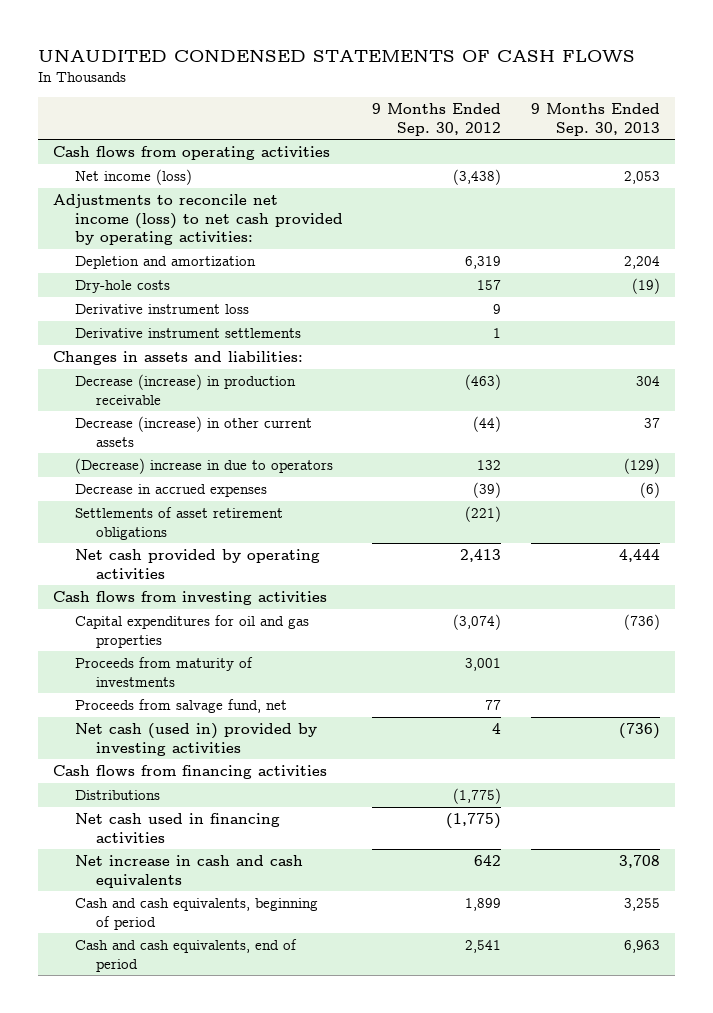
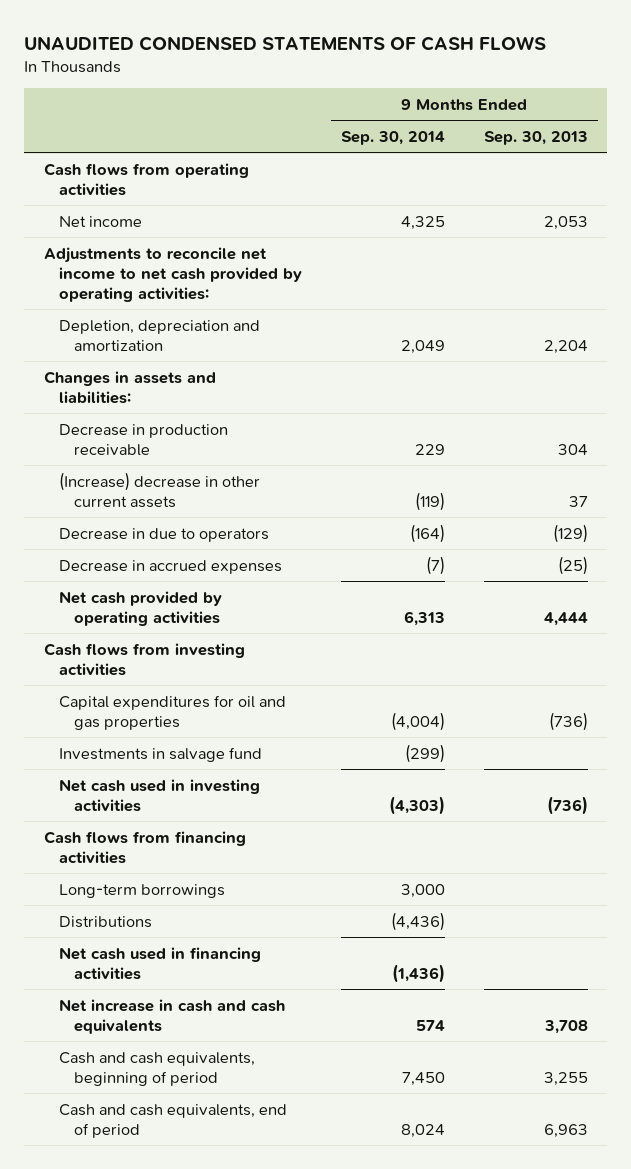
[372,102,502,136] 9 Months Ended Sep. 30, 2012 -> none
none -> [340,130,445,145] Sep. 30, 2014
[74,279,170,293] Dry-hole costs -> none
[74,303,249,314] Derivative instrument loss -> none
[74,327,301,338] Derivative instrument settlements -> none
[74,168,192,185] Net income (loss) -> [58,215,142,227] Net income
[52,193,343,246] Adjustments to reconcile net income (loss) to net cash provided by operating activities: -> [43,246,302,302] Adjustments to reconcile net income to net cash provided by operating activities:
[74,255,256,269] Depletion and amortization -> [58,319,260,351] Depletion, depreciation and amortization
[74,506,283,540] Settlements of asset retirement obligations -> none
[74,373,296,405] Decrease (increase) in production receivable -> [58,423,228,456] Decrease in production receivable
[74,415,312,447] Decrease (increase) in other current assets -> [58,471,260,508] (Increase) decrease in other current assets
[74,457,333,474] (Decrease) increase in due to operators -> [58,527,269,542] Decrease in due to operators
[639,481,660,498] (6) -> [557,555,588,575] (25)
[74,656,253,687] Proceeds from maturity of investments -> none
[74,698,287,713] Proceeds from salvage fund, net -> [58,746,262,762] Investments in salvage fund
[74,722,317,756] Net cash (used in) provided by investing activities -> [58,778,260,812] Net cash used in investing activities
none -> [58,883,225,898] Long-term borrowings

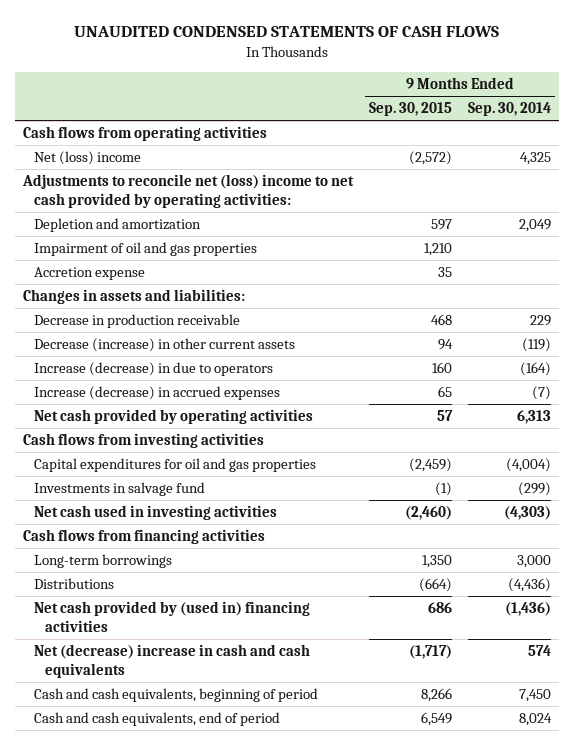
[483,130,588,145] Sep. 30, 2013 -> none
none -> [368,102,452,117] Sep. 30, 2015
[58,215,142,227] Net income -> [33,151,141,166] Net (loss) income
[43,246,302,302] Adjustments to reconcile net income to net cash provided by operating activities: -> [21,174,354,209] Adjustments to reconcile net (loss) income to net cash provided by operating activities:
[58,319,260,351] Depletion, depreciation and amortization -> [33,218,201,233] Depletion and amortization
none -> [33,242,257,257] Impairment of oil and gas properties
none -> [33,267,145,281] Accretion expense
[58,471,260,508] (Increase) decrease in other current assets -> [33,338,295,353] Decrease (increase) in other current assets
[58,527,269,542] Decrease in due to operators -> [33,362,273,377] Increase (decrease) in due to operators
[58,559,282,574] Decrease in accrued expenses -> [33,386,280,401] Increase (decrease) in accrued expenses
[58,946,261,980] Net cash used in financing activities -> [33,601,310,633] Net cash provided by (used in) financing activities
[58,998,285,1034] Net increase in cash and cash equivalents -> [33,644,310,679] Net (decrease) increase in cash and cash equivalents

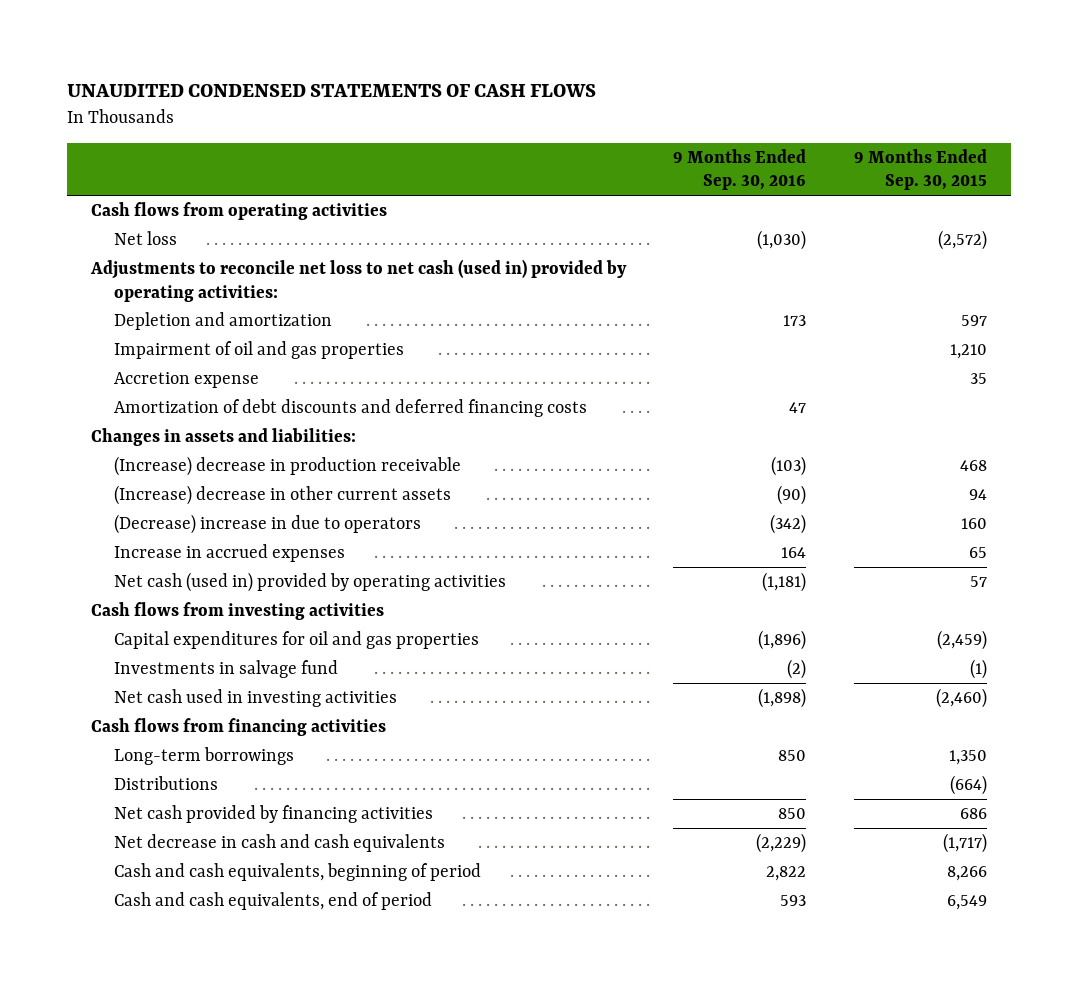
[468,102,552,117] Sep. 30, 2014 -> none
none -> [673,148,807,191] 9 Months Ended Sep. 30, 2016
[33,151,141,166] Net (loss) income -> [114,231,178,246] Net loss
[21,174,354,209] Adjustments to reconcile net (loss) income to net cash provided by operating activities: -> [89,259,627,302] Adjustments to reconcile net loss to net cash (used in) provided by operating activities:
none -> [114,399,588,418] Amortization of debt discounts and deferred financing costs
[33,314,240,329] Decrease in production receivable -> [114,456,462,477] (Increase) decrease in production receivable
[33,338,295,353] Decrease (increase) in other current assets -> [114,485,452,506] (Increase) decrease in other current assets
[33,362,273,377] Increase (decrease) in due to operators -> [114,514,422,535] (Decrease) increase in due to operators
[33,386,280,401] Increase (decrease) in accrued expenses -> [114,544,346,563] Increase in accrued expenses
[33,409,313,425] Net cash provided by operating activities -> [114,572,507,593] Net cash (used in) provided by operating activities
[33,601,310,633] Net cash provided by (used in) financing activities -> [114,805,434,824] Net cash provided by financing activities
[33,644,310,679] Net (decrease) increase in cash and cash equivalents -> [114,834,446,853] Net decrease in cash and cash equivalents

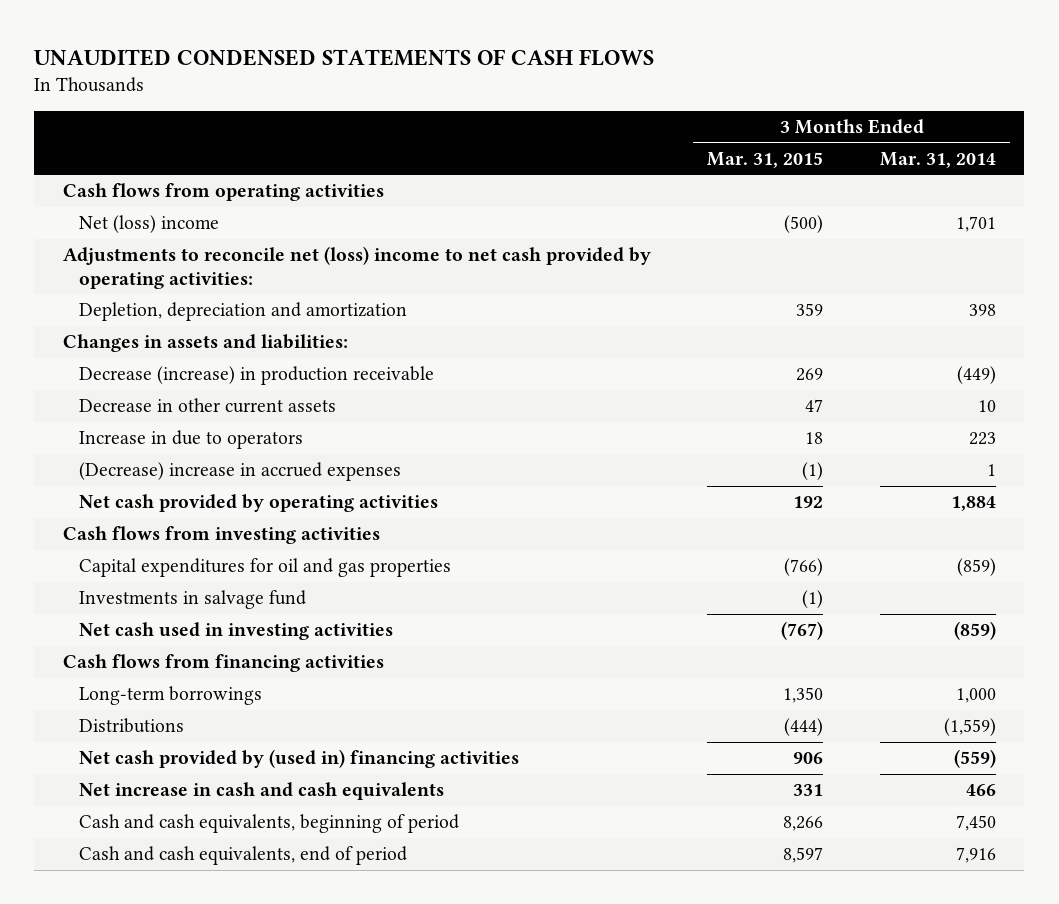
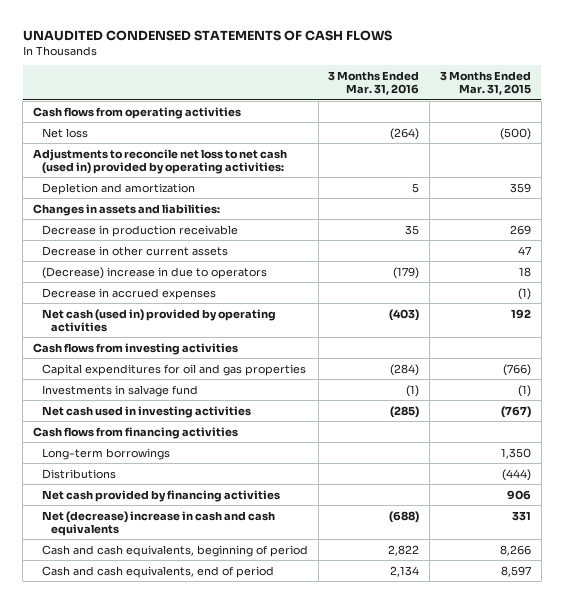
[880,151,997,168] Mar. 31, 2014 -> none
none -> [328,71,420,96] 3 Months Ended Mar. 31, 2016
[78,215,219,234] Net (loss) income -> [41,127,88,138] Net loss
[62,246,651,289] Adjustments to reconcile net (loss) income to net cash provided by operating activities: -> [33,148,288,174] Adjustments to reconcile net loss to net cash (used in) provided by operating activities:
[78,302,407,322] Depletion, depreciation and amortization -> [41,182,195,195] Depletion and amortization
[78,366,434,386] Decrease (increase) in production receivable -> [41,224,238,237] Decrease in production receivable
[78,430,303,450] Increase in due to operators -> [41,266,267,279] (Decrease) increase in due to operators
[78,462,401,482] (Decrease) increase in accrued expenses -> [41,287,216,300] Decrease in accrued expenses
[78,494,438,513] Net cash provided by operating activities -> [41,308,276,332] Net cash (used in) provided by operating activities
[78,749,519,769] Net cash provided by (used in) financing activities -> [41,489,280,502] Net cash provided by financing activities
[78,782,444,801] Net increase in cash and cash equivalents -> [41,510,275,536] Net (decrease) increase in cash and cash equivalents

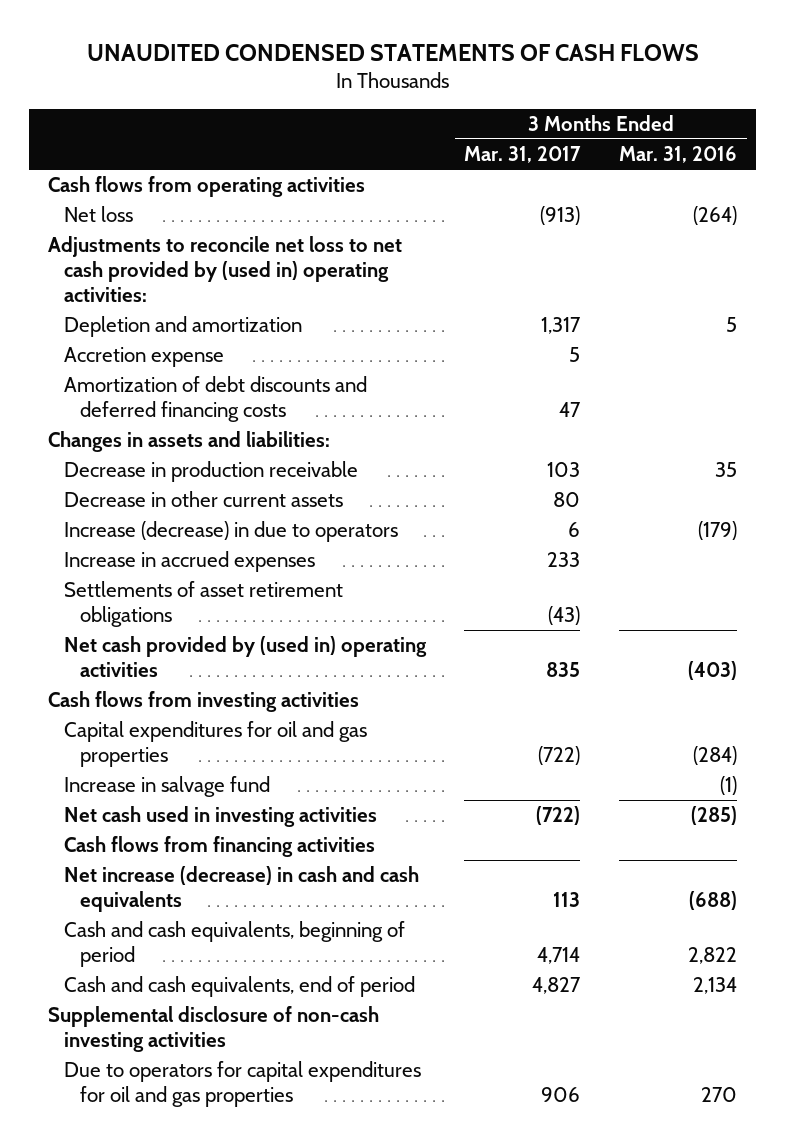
[440,71,532,96] 3 Months Ended Mar. 31, 2015 -> none
none -> [464,146,582,164] Mar. 31, 2017
[33,148,288,174] Adjustments to reconcile net loss to net cash (used in) provided by operating activities: -> [48,236,403,302] Adjustments to reconcile net loss to net cash provided by (used in) operating activities:
none -> [63,347,224,368] Accretion expense
none -> [63,376,367,423] Amortization of debt discounts and deferred financing costs
[41,266,267,279] (Decrease) increase in due to operators -> [63,521,398,543] Increase (decrease) in due to operators
[41,287,216,300] Decrease in accrued expenses -> [63,551,315,573] Increase in accrued expenses
none -> [63,581,343,628] Settlements of asset retirement obligations
[41,308,276,332] Net cash (used in) provided by operating activities -> [63,636,427,678] Net cash provided by (used in) operating activities
[41,384,198,397] Investments in salvage fund -> [63,776,270,798] Increase in salvage fund
[41,447,170,460] Long-term borrowings -> none
[41,468,116,479] Distributions -> none
[41,489,280,502] Net cash provided by financing activities -> none
[41,510,275,536] Net (decrease) increase in cash and cash equivalents -> [63,866,419,913] Net increase (decrease) in cash and cash equivalents
none -> [48,1006,380,1053] Supplemental disclosure of non-cash investing activities
none -> [63,1061,421,1108] Due to operators for capital expenditures for oil and gas properties

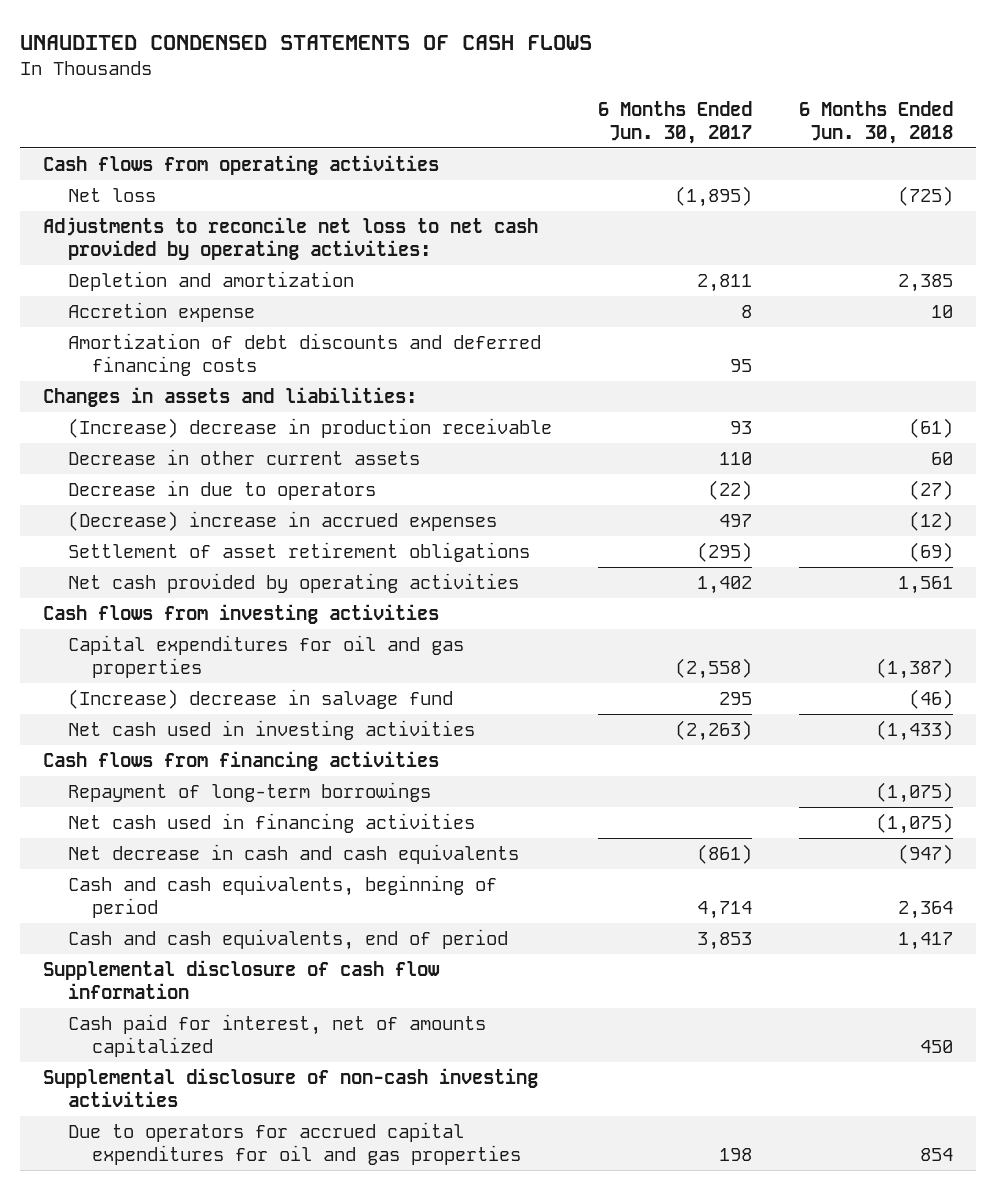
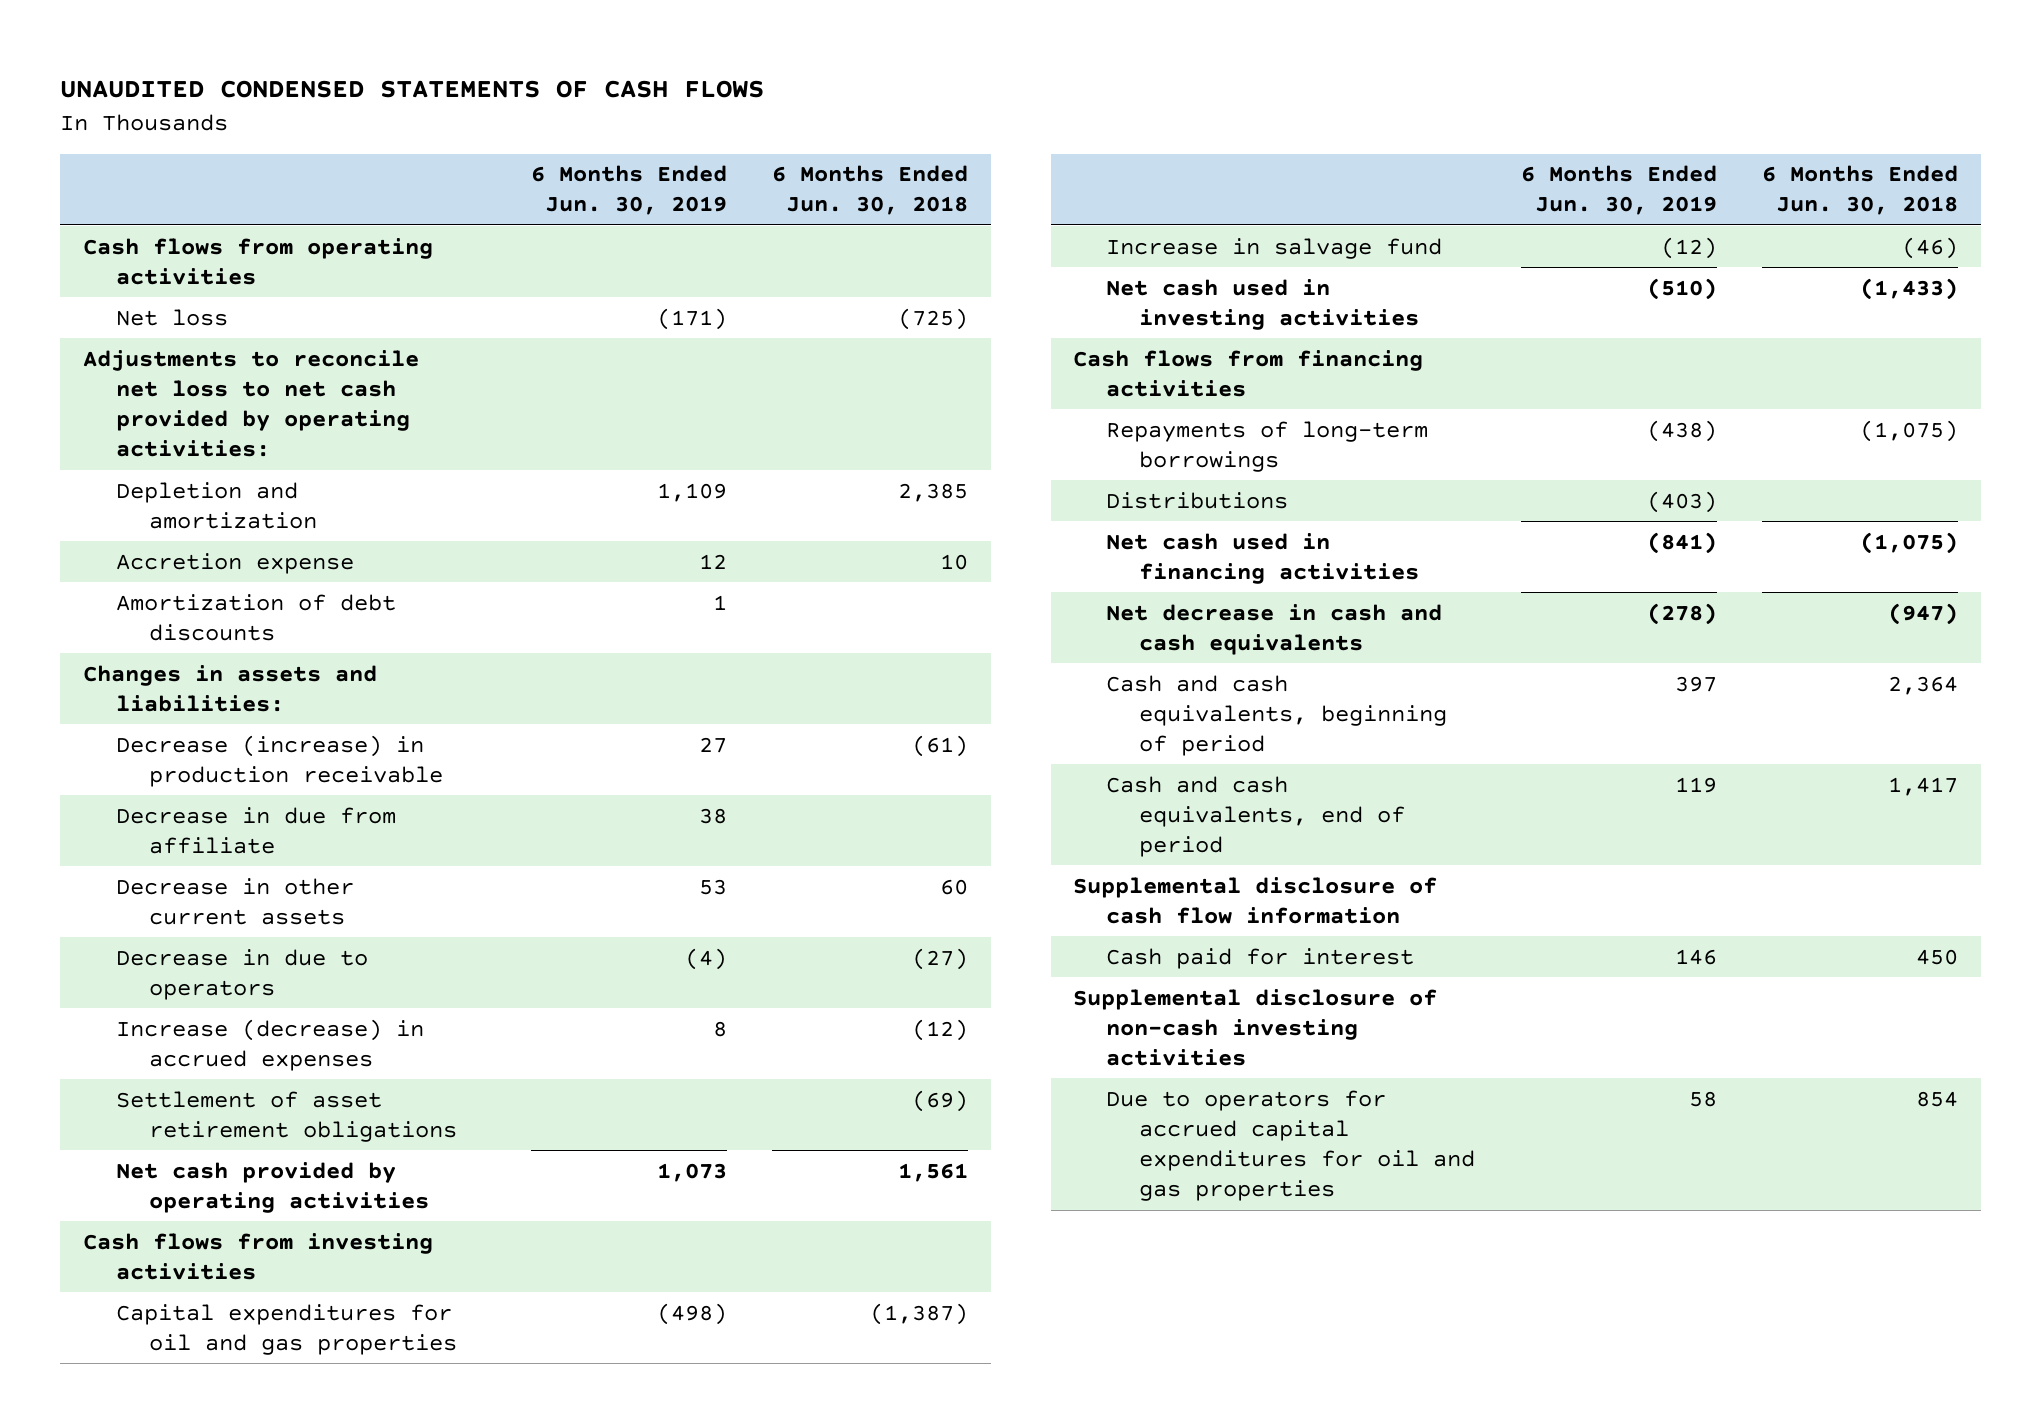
[598,101,753,145] 6 Months Ended Jun. 30, 2017 -> none
none -> [530,165,727,216] 6 Months Ended Jun. 30, 2019
[67,332,541,376] Amortization of debt discounts and deferred financing costs -> [116,593,397,641] Amortization of debt discounts
[67,417,552,438] (Increase) decrease in production receivable -> [116,734,444,787] Decrease (increase) in production receivable
none -> [116,806,397,854] Decrease in due from affiliate
[67,510,497,531] (Decrease) increase in accrued expenses -> [116,1018,425,1071] Increase (decrease) in accrued expenses
[67,688,453,709] (Increase) decrease in salvage fund -> [1106,237,1443,259] Increase in salvage fund
[67,781,431,802] Repayment of long-term borrowings -> [1106,420,1429,472] Repayments of long-term borrowings
none -> [1106,491,1289,509] Distributions
[67,1013,486,1057] Cash paid for interest, net of amounts capitalized -> [1106,947,1415,969] Cash paid for interest

